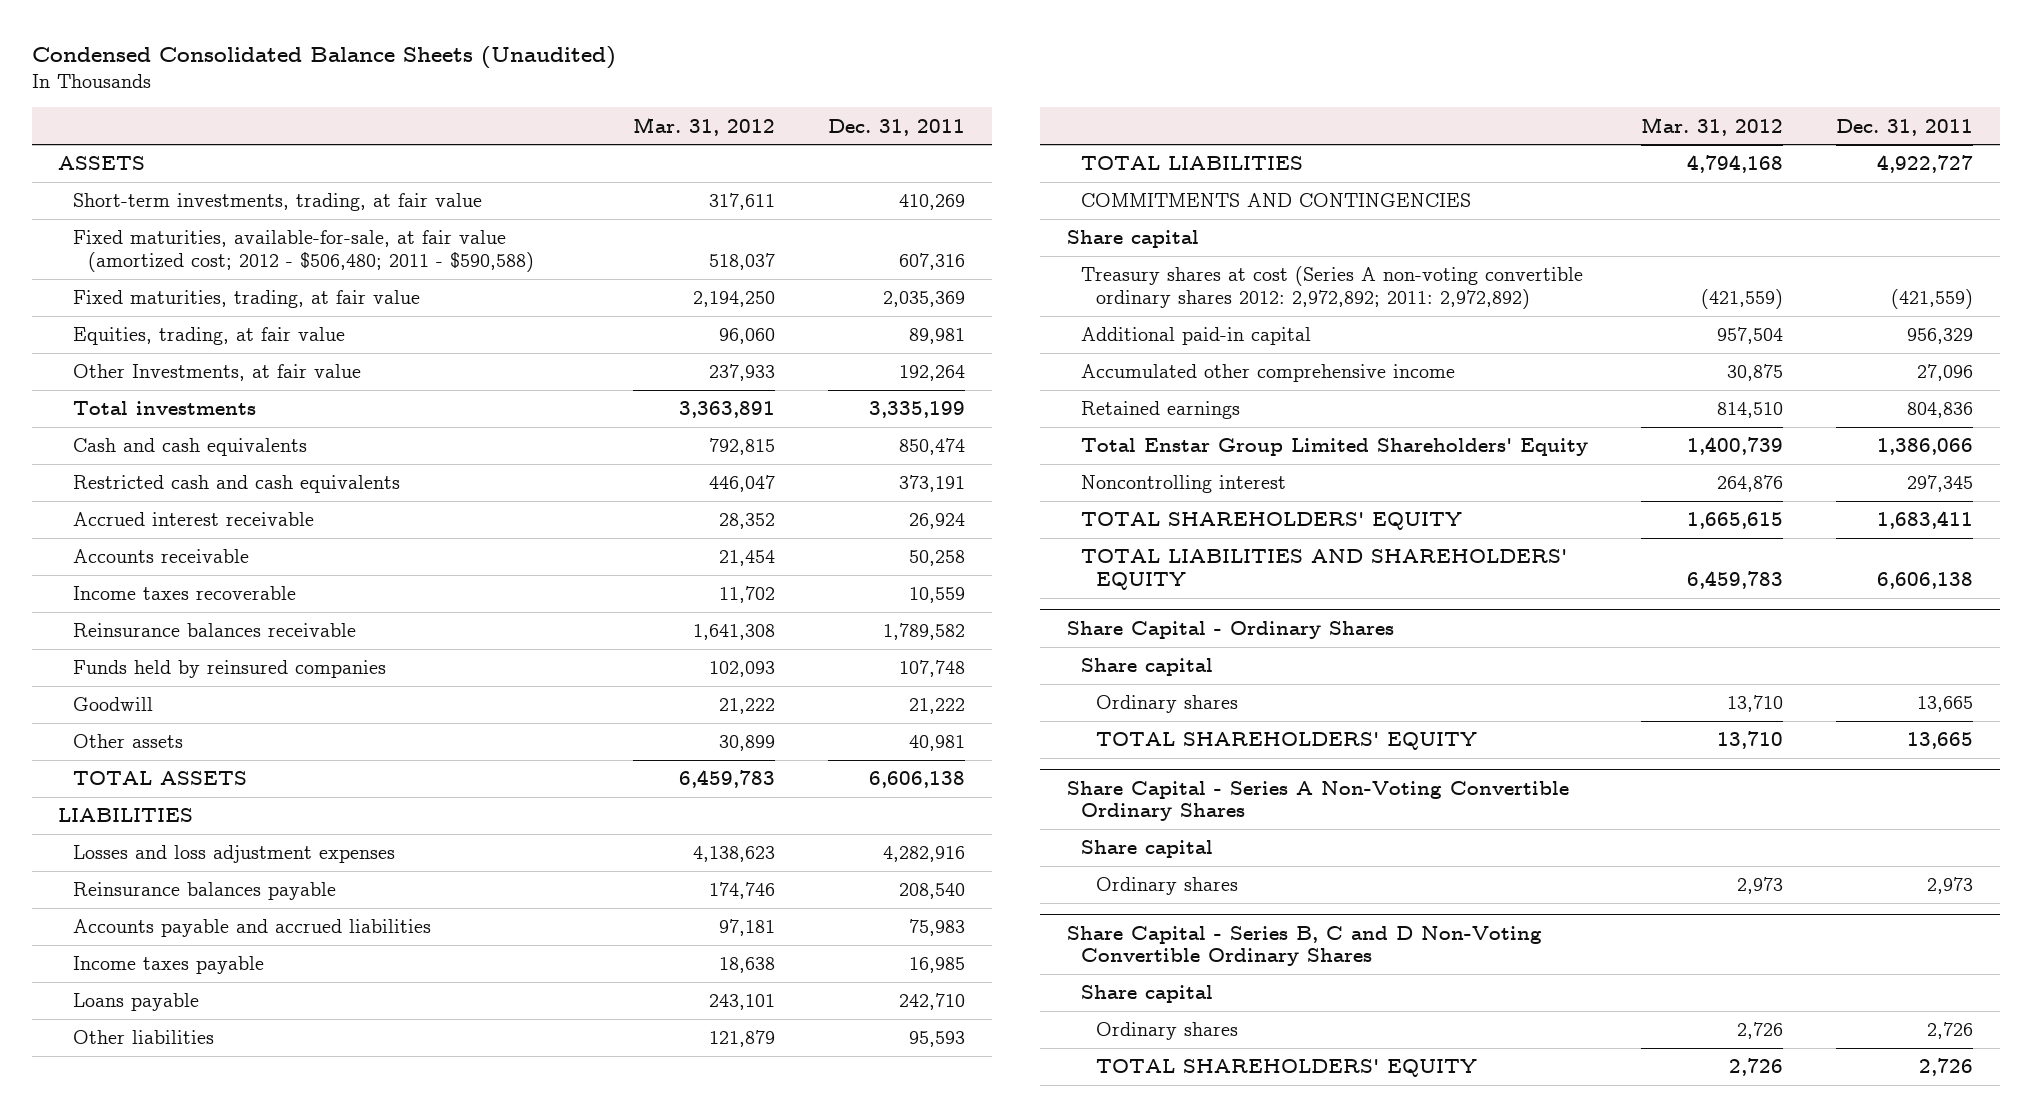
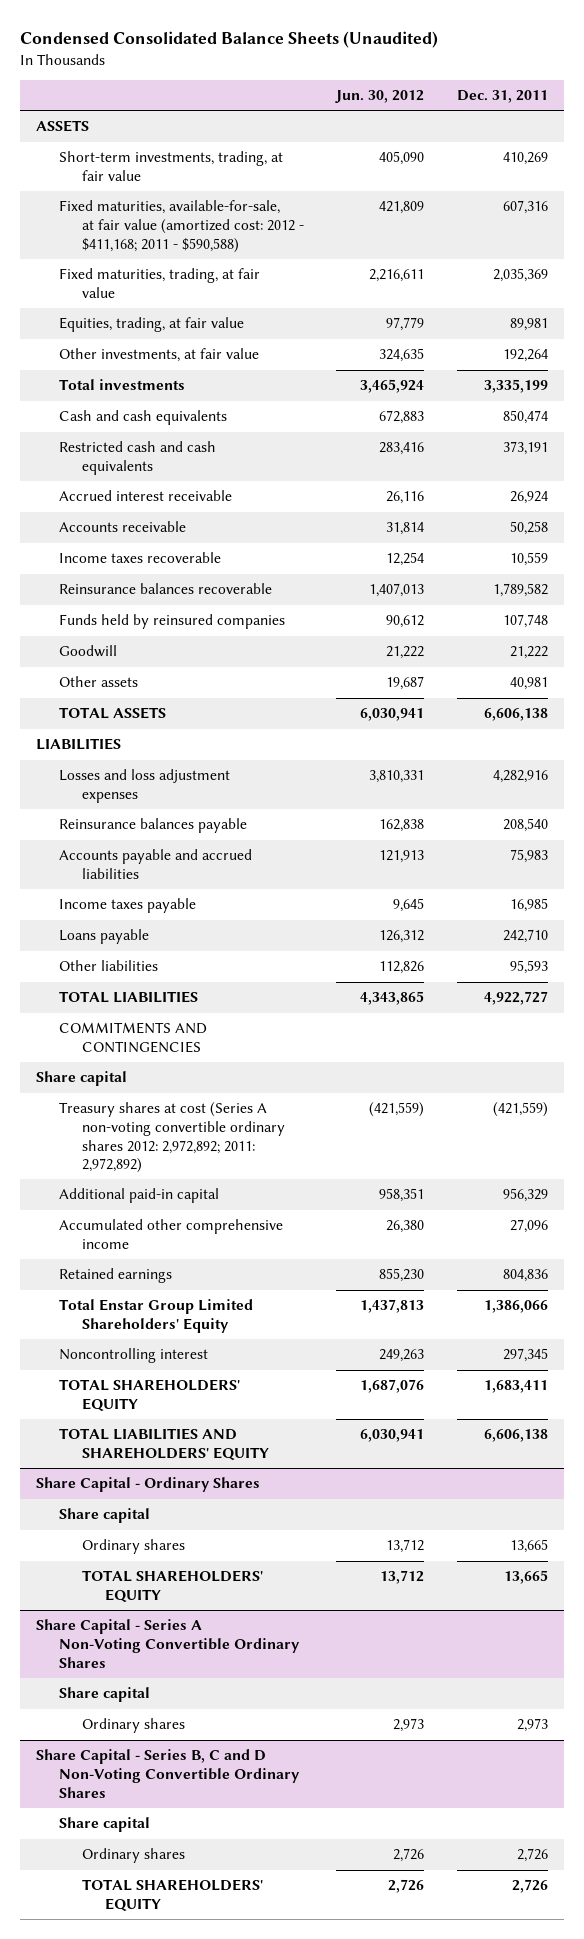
[633,116,776,136] Mar. 31, 2012 -> none
none -> [335,90,425,104] Jun. 30, 2012
[72,230,534,272] Fixed maturities, available-for-sale, at fair value (amortized cost; 2012 - $506,480; 2011 - $590,588) -> [59,200,305,253] Fixed maturities, available-for-sale, at fair value (amortized cost: 2012 - $411,168; 2011 - $590,588)
[72,364,361,382] Other Investments, at fair value -> [59,348,260,363] Other investments, at fair value
[72,623,356,638] Reinsurance balances receivable -> [59,583,273,595] Reinsurance balances recoverable

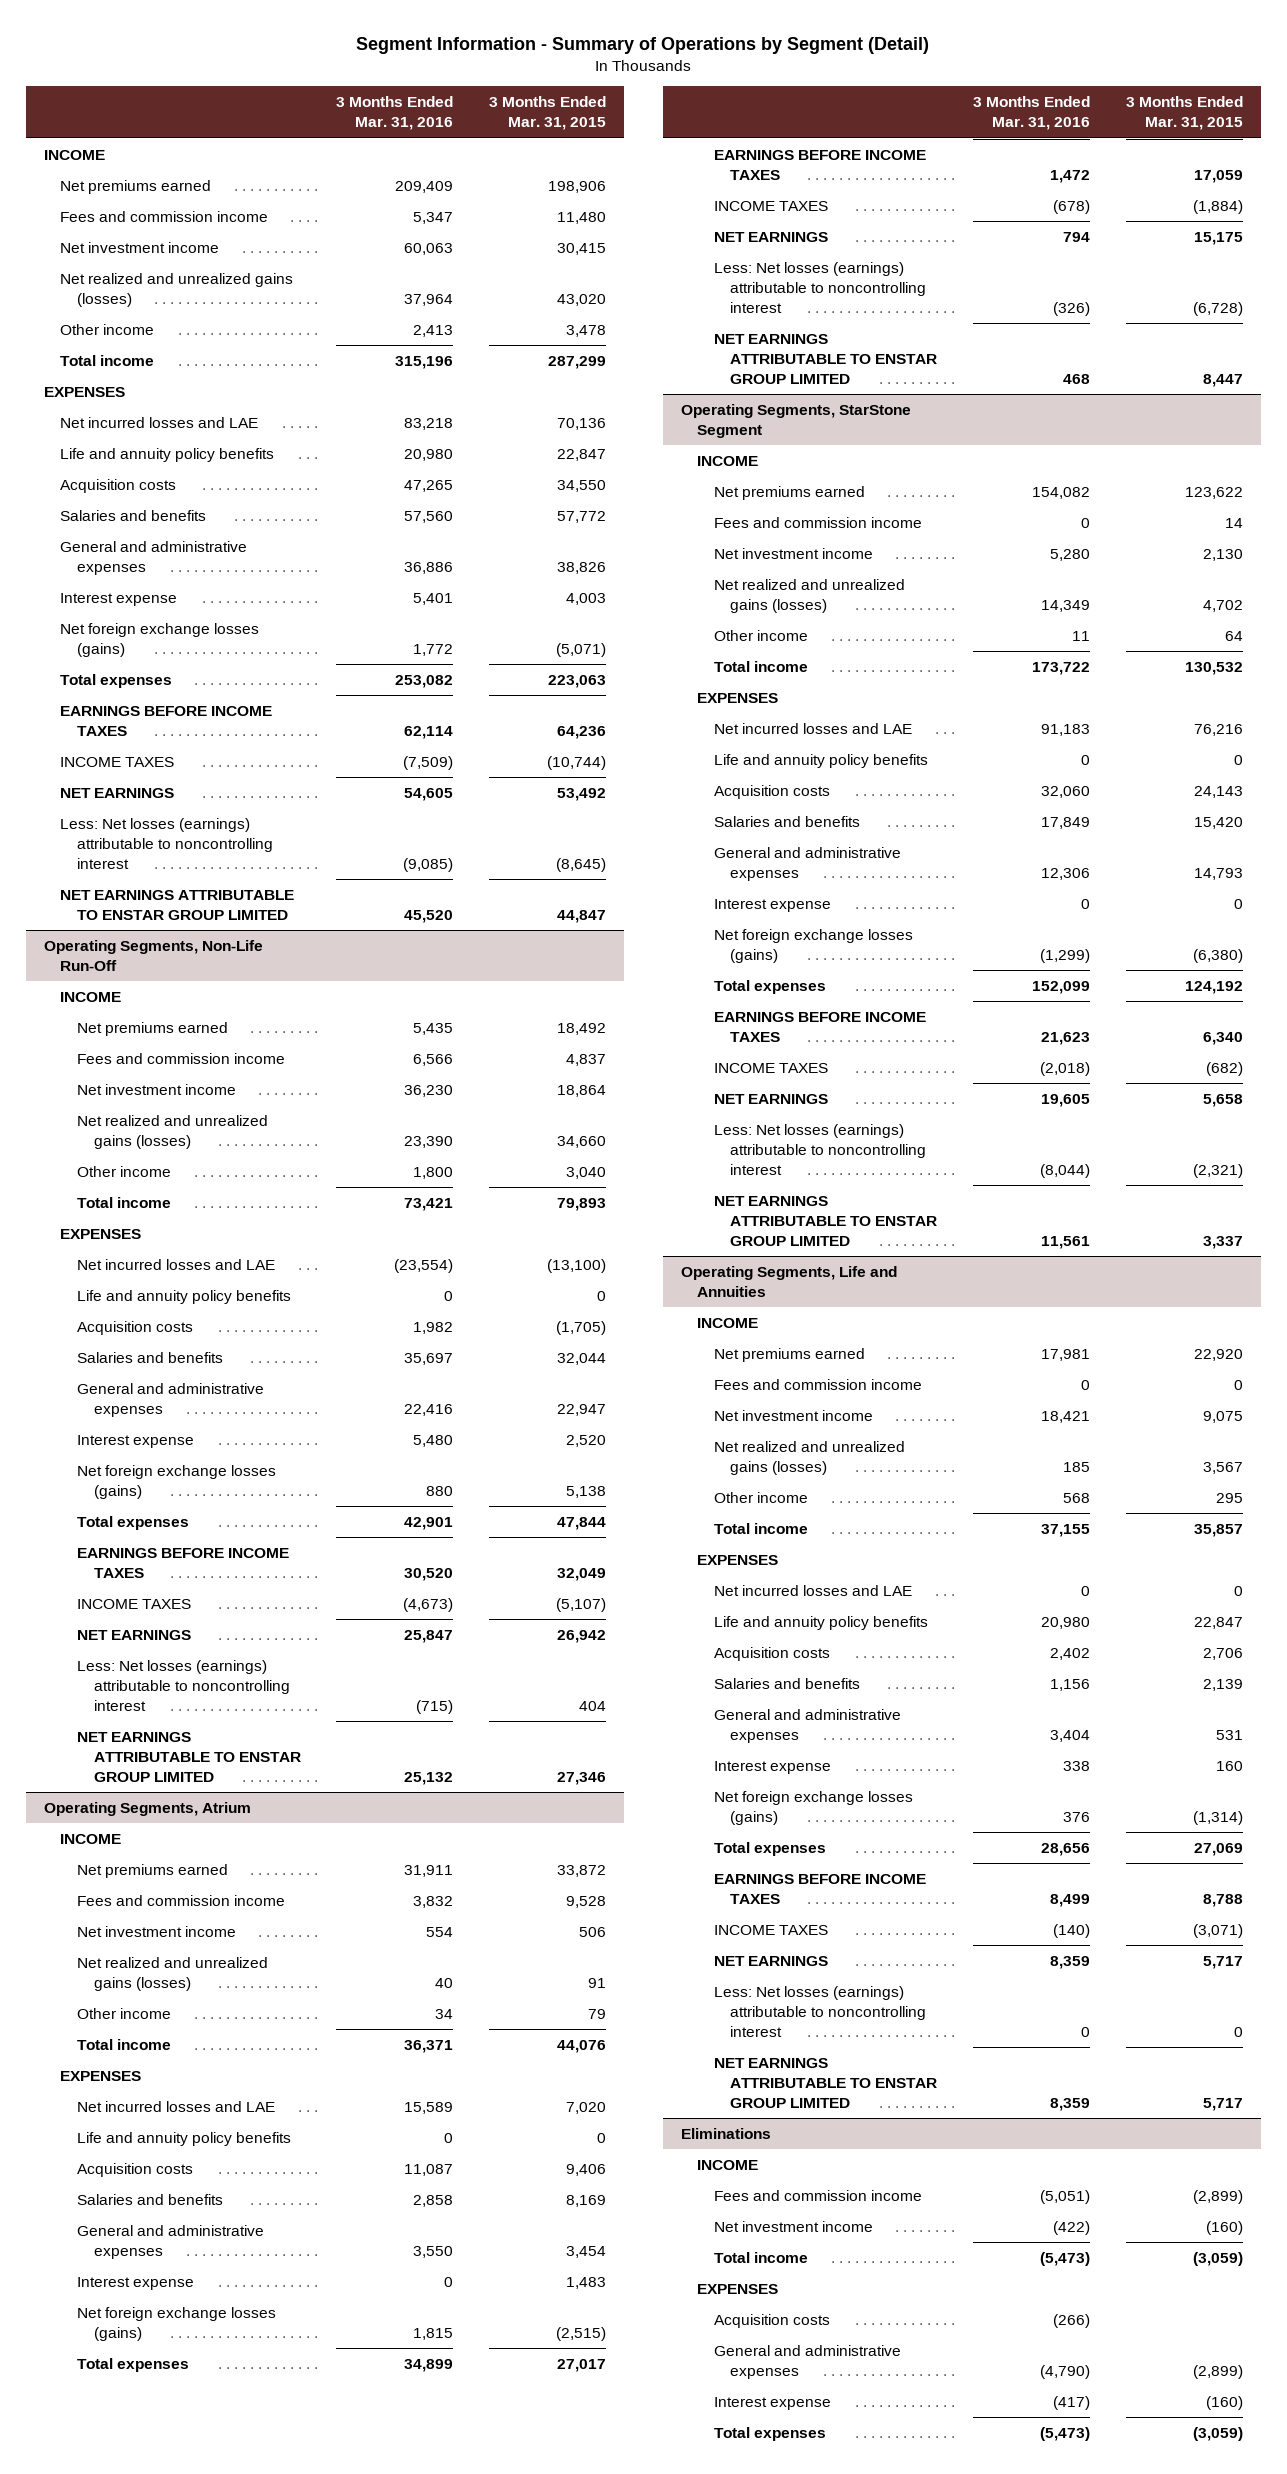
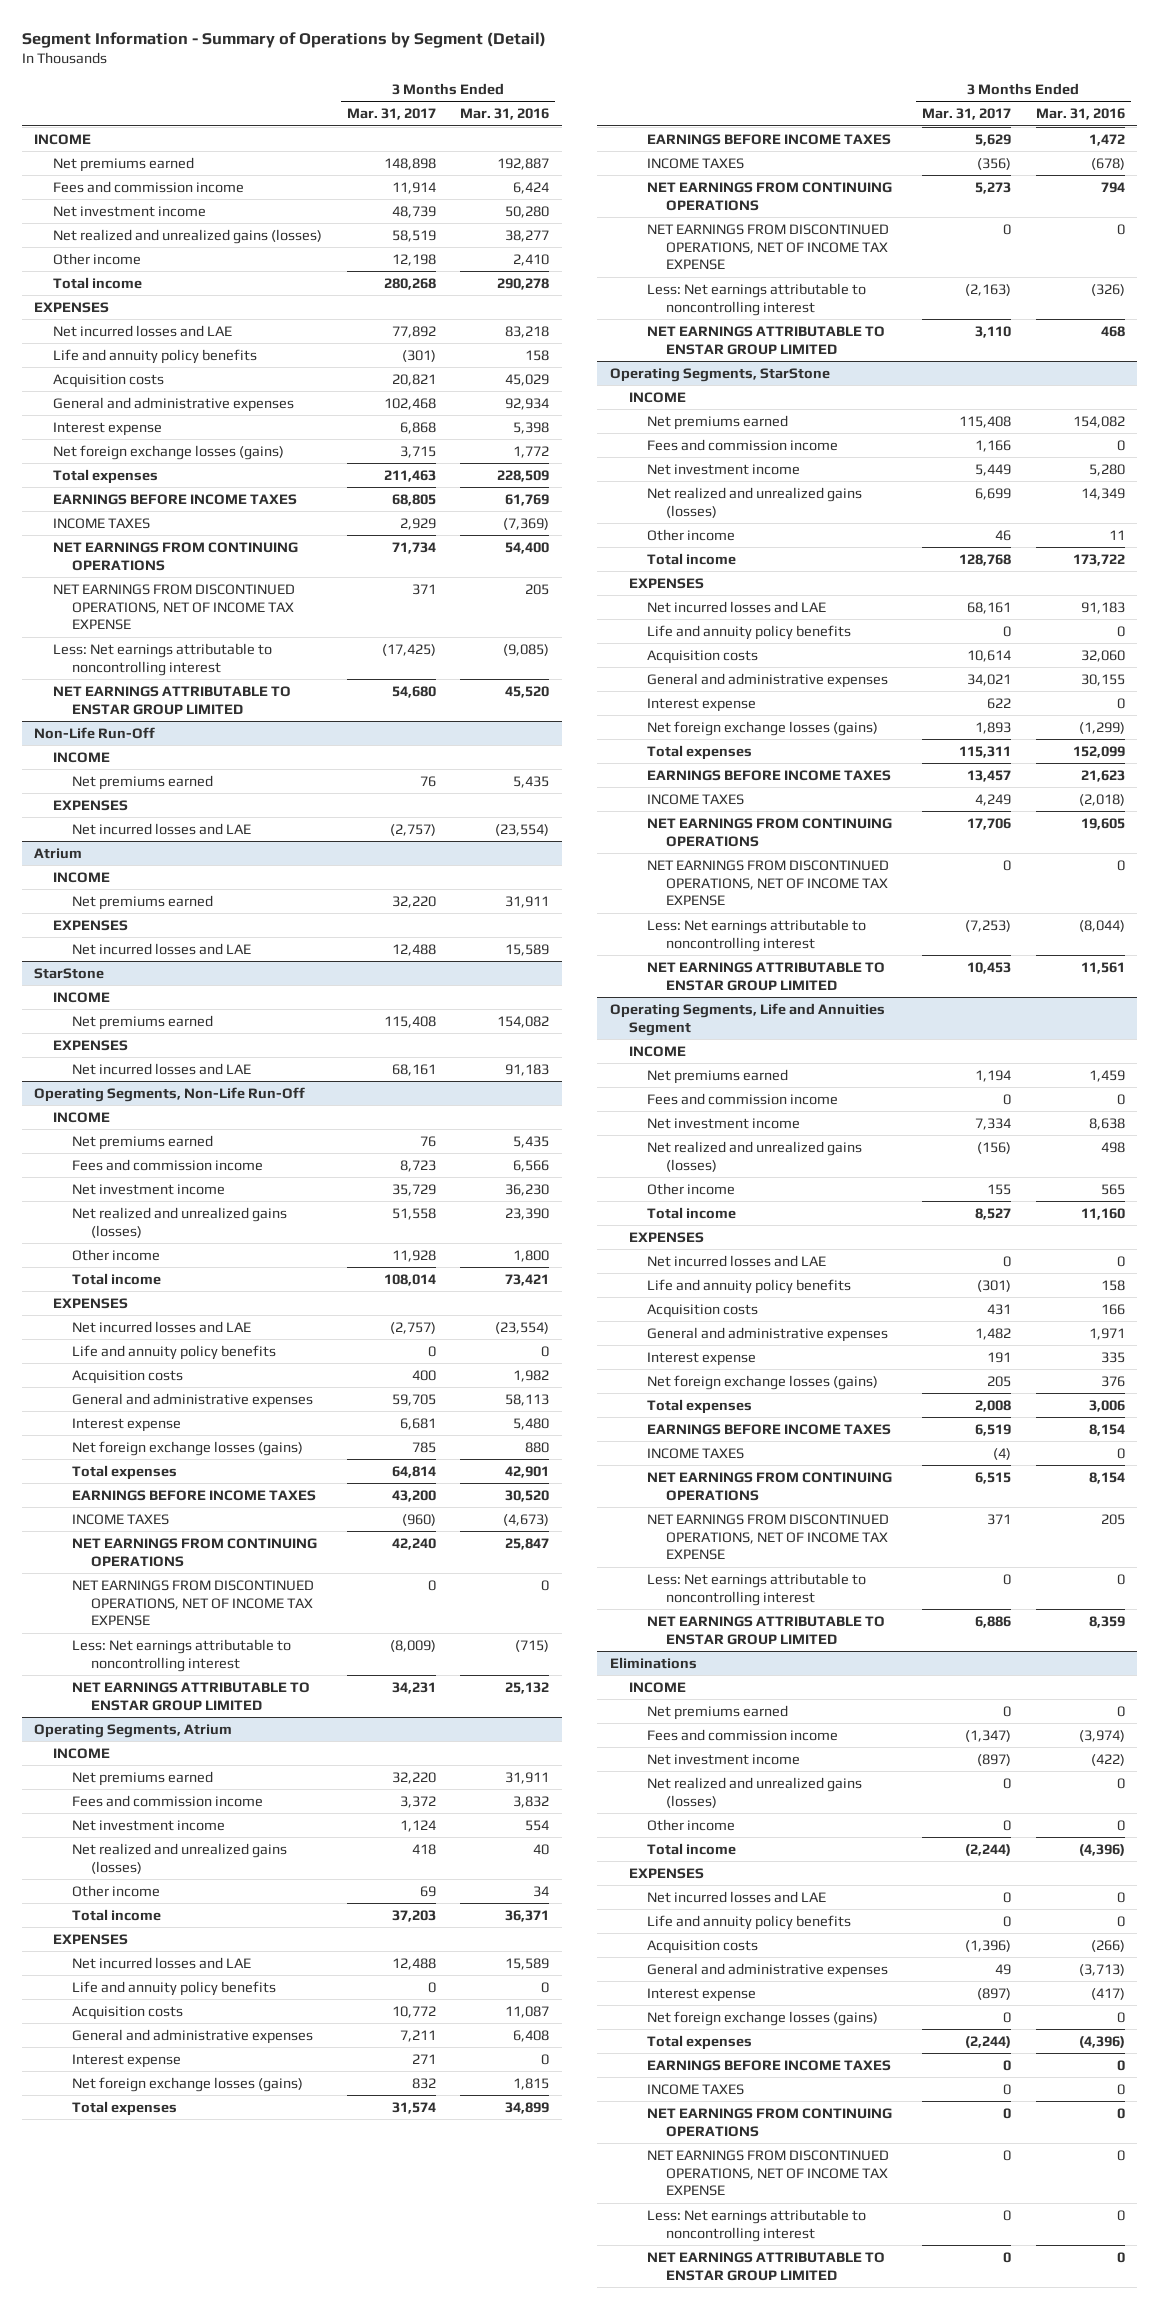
[489,96,607,131] 3 Months Ended Mar. 31, 2015 -> none
none -> [346,108,436,121] Mar. 31, 2017
[395,180,454,193] 209,409 -> [497,157,550,170] 192,887
[413,211,454,224] 5,347 -> [513,181,550,194] 6,424
[404,242,454,255] 60,063 -> [505,205,550,218] 50,280
[404,293,454,306] 37,964 -> [505,229,550,242] 38,277
[413,324,454,337] 2,413 -> [513,253,550,266] 2,410
[395,355,454,369] 315,196 -> [497,277,550,290] 290,278
[60,509,207,521] Salaries and benefits -> none
[404,448,454,461] 20,980 -> [525,349,550,361] 158
[404,479,454,492] 47,265 -> [505,373,550,386] 45,029
[404,561,454,574] 36,886 -> [505,397,550,410] 92,934
[413,592,454,605] 5,401 -> [513,421,550,434] 5,398
[60,787,175,798] NET EARNINGS -> none
[395,674,454,688] 253,082 -> [497,469,550,482] 228,509
[404,725,454,739] 62,114 -> [505,493,550,506] 61,769
[403,755,454,770] (7,509) -> [503,517,550,530] (7,369)
none -> [53,541,299,571] NET EARNINGS FROM CONTINUING OPERATIONS
none -> [53,583,296,631] NET EARNINGS FROM DISCONTINUED OPERATIONS, NET OF INCOME TAX EXPENSE
[60,817,273,869] Less: Net losses (earnings) attributable to noncontrolling interest -> [53,642,273,676] Less: Net earnings attributable to noncontrolling interest
none -> [34,726,156,739] Non-Life Run-Off
none -> [53,751,111,763] INCOME
none -> [71,774,213,790] Net premiums earned
none -> [53,799,129,811] EXPENSES
none -> [71,822,251,835] Net incurred losses and LAE
none -> [34,847,83,859] Atrium
none -> [53,871,111,883] INCOME
none -> [71,894,213,910] Net premiums earned
none -> [53,919,129,931] EXPENSES
none -> [71,942,251,955] Net incurred losses and LAE
none -> [34,967,105,979] StarStone
none -> [53,991,111,1003] INCOME
none -> [71,1014,213,1030] Net premiums earned
none -> [53,1039,129,1051] EXPENSES
none -> [71,1062,251,1075] Net incurred losses and LAE
[76,1351,223,1363] Salaries and benefits -> none
[404,1403,454,1416] 22,416 -> [505,1393,550,1406] 58,113
[76,1629,191,1640] NET EARNINGS -> [71,1537,317,1567] NET EARNINGS FROM CONTINUING OPERATIONS
none -> [71,1579,314,1627] NET EARNINGS FROM DISCONTINUED OPERATIONS, NET OF INCOME TAX EXPENSE
[76,1659,290,1711] Less: Net losses (earnings) attributable to noncontrolling interest -> [71,1638,291,1672] Less: Net earnings attributable to noncontrolling interest
[76,2193,223,2205] Salaries and benefits -> none
[413,2245,454,2258] 3,550 -> [513,2029,550,2042] 6,408
[713,231,828,242] NET EARNINGS -> [647,181,893,211] NET EARNINGS FROM CONTINUING OPERATIONS
none -> [647,223,890,271] NET EARNINGS FROM DISCONTINUED OPERATIONS, NET OF INCOME TAX EXPENSE
[713,261,927,313] Less: Net losses (earnings) attributable to noncontrolling interest -> [647,282,867,316] Less: Net earnings attributable to noncontrolling interest
[680,403,911,438] Operating Segments, StarStone Segment -> [609,367,830,382] Operating Segments, StarStone
[713,815,860,827] Salaries and benefits -> none
[1041,867,1091,880] 12,306 -> [1080,673,1125,686] 30,155
[713,1093,828,1104] NET EARNINGS -> [647,817,893,847] NET EARNINGS FROM CONTINUING OPERATIONS
none -> [647,859,890,907] NET EARNINGS FROM DISCONTINUED OPERATIONS, NET OF INCOME TAX EXPENSE
[713,1123,927,1175] Less: Net losses (earnings) attributable to noncontrolling interest -> [647,918,867,952] Less: Net earnings attributable to noncontrolling interest
[680,1265,897,1297] Operating Segments, Life and Annuities -> [609,1002,885,1036] Operating Segments, Life and Annuities Segment
[1041,1348,1091,1361] 17,981 -> [1088,1069,1125,1082] 1,459
[1041,1410,1091,1423] 18,421 -> [1088,1117,1125,1130] 8,638
[1063,1461,1091,1472] 185 -> [1100,1141,1125,1153] 498
[1063,1492,1091,1503] 568 -> [1100,1183,1125,1195] 565
[1041,1523,1091,1537] 37,155 -> [1080,1207,1125,1220] 11,160
[713,1677,860,1689] Salaries and benefits -> none
[1041,1616,1091,1629] 20,980 -> [1100,1279,1125,1291] 158
[1050,1647,1091,1660] 2,402 -> [1100,1303,1125,1315] 166
[1050,1729,1091,1742] 3,404 -> [1088,1327,1125,1340] 1,971
[1063,1760,1091,1771] 338 -> [1100,1351,1125,1363] 335
[713,1955,828,1966] NET EARNINGS -> none
[1041,1842,1091,1856] 28,656 -> [1088,1399,1125,1412] 3,006
[1050,1893,1091,1907] 8,499 -> [1088,1423,1125,1436] 8,154
[1053,1923,1091,1938] (140) -> [1116,1447,1125,1459] 0
none -> [647,1471,893,1501] NET EARNINGS FROM CONTINUING OPERATIONS
none -> [647,1513,890,1561] NET EARNINGS FROM DISCONTINUED OPERATIONS, NET OF INCOME TAX EXPENSE
[713,1985,927,2037] Less: Net losses (earnings) attributable to noncontrolling interest -> [647,1572,867,1606] Less: Net earnings attributable to noncontrolling interest
none -> [647,1704,789,1720] Net premiums earned
[1040,2189,1091,2204] (5,051) -> [1078,1729,1125,1742] (3,974)
none -> [647,1776,863,1808] Net realized and unrealized gains (losses)
none -> [647,1818,736,1831] Other income
[1040,2251,1091,2266] (5,473) -> [1078,1843,1125,1856] (4,396)
none -> [647,1890,827,1903] Net incurred losses and LAE
none -> [647,1914,852,1930] Life and annuity policy benefits
[1040,2364,1091,2379] (4,790) -> [1078,1963,1125,1976] (3,713)
none -> [647,2010,879,2026] Net foreign exchange losses (gains)
[1040,2426,1091,2441] (5,473) -> [1078,2035,1125,2048] (4,396)
none -> [647,2059,892,2071] EARNINGS BEFORE INCOME TAXES
none -> [647,2083,745,2095] INCOME TAXES
none -> [647,2107,893,2137] NET EARNINGS FROM CONTINUING OPERATIONS
none -> [647,2149,890,2197] NET EARNINGS FROM DISCONTINUED OPERATIONS, NET OF INCOME TAX EXPENSE
none -> [647,2208,867,2242] Less: Net earnings attributable to noncontrolling interest
none -> [647,2251,886,2281] NET EARNINGS ATTRIBUTABLE TO ENSTAR GROUP LIMITED

